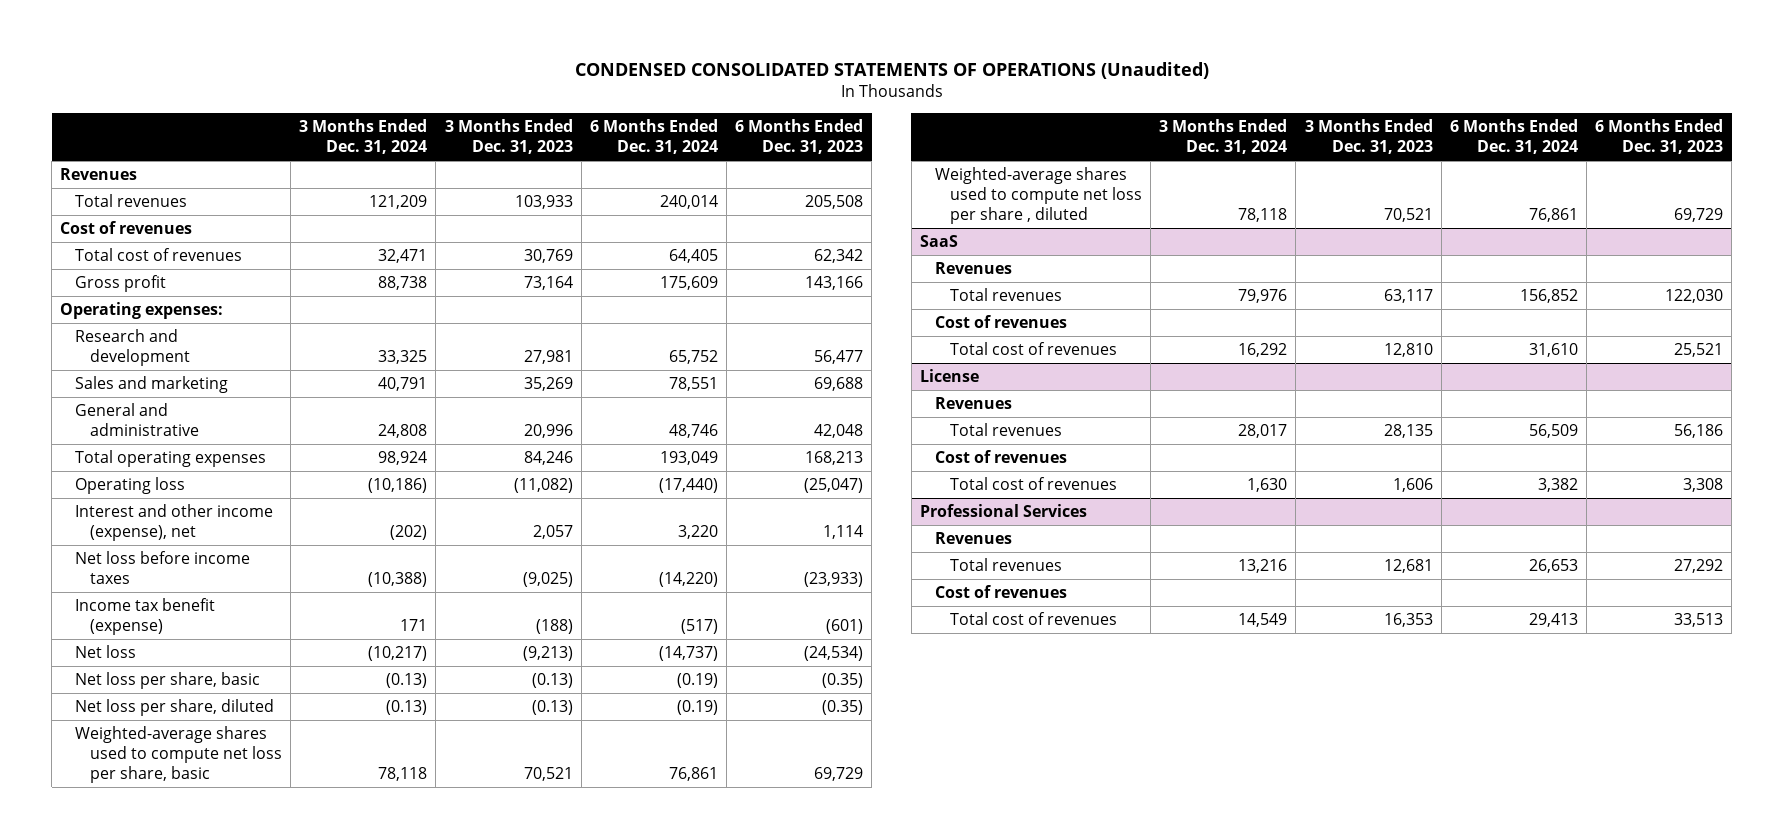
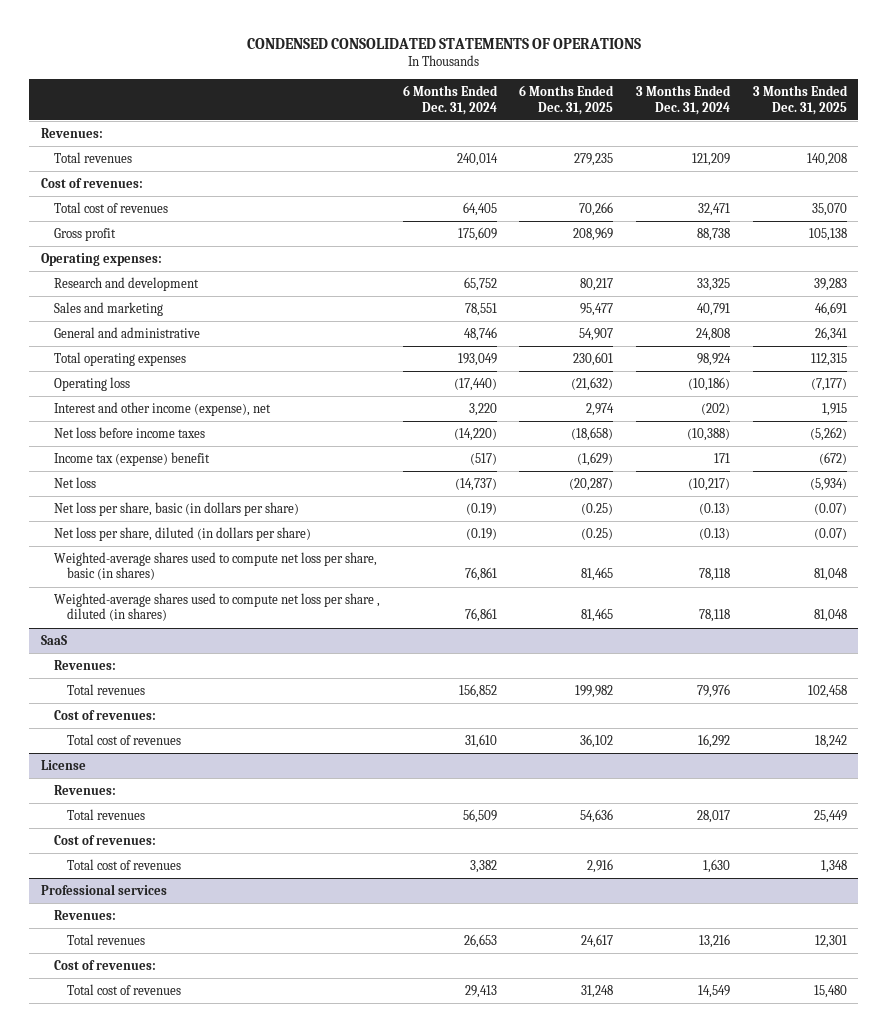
[574,62,1209,80] CONDENSED CONSOLIDATED STATEMENTS OF OPERATIONS (Unaudited) -> [246,38,641,50] CONDENSED CONSOLIDATED STATEMENTS OF OPERATIONS
[444,119,573,155] 3 Months Ended Dec. 31, 2023 -> none
[735,119,864,155] 6 Months Ended Dec. 31, 2023 -> none
none -> [519,84,615,115] 6 Months Ended Dec. 31, 2025
none -> [752,84,848,115] 3 Months Ended Dec. 31, 2025
[60,167,138,180] Revenues -> [40,127,103,138] Revenues:
[60,220,193,234] Cost of revenues -> [40,177,143,188] Cost of revenues:
[75,597,216,636] Income tax benefit (expense) -> [53,451,210,466] Income tax (expense) benefit
[75,671,261,689] Net loss per share, basic -> [53,501,299,516] Net loss per share, basic (in dollars per share)
[75,698,275,716] Net loss per share, diluted -> [53,526,311,541] Net loss per share, diluted (in dollars per share)
[75,725,282,784] Weighted-average shares used to compute net loss per share, basic -> [53,551,377,581] Weighted-average shares used to compute net loss per share, basic (in shares)
[934,166,1142,225] Weighted-average shares used to compute net loss per share , diluted -> [53,592,380,622] Weighted-average shares used to compute net loss per share , diluted (in shares)
[934,261,1012,274] Revenues -> [53,659,116,670] Revenues:
[934,314,1067,328] Cost of revenues -> [53,709,156,720] Cost of revenues:
[934,396,1012,409] Revenues -> [53,784,116,795] Revenues:
[934,449,1067,463] Cost of revenues -> [53,834,156,845] Cost of revenues:
[920,503,1088,517] Professional Services -> [40,883,167,895] Professional services
[934,531,1012,544] Revenues -> [53,909,116,920] Revenues:
[934,584,1067,598] Cost of revenues -> [53,959,156,970] Cost of revenues:

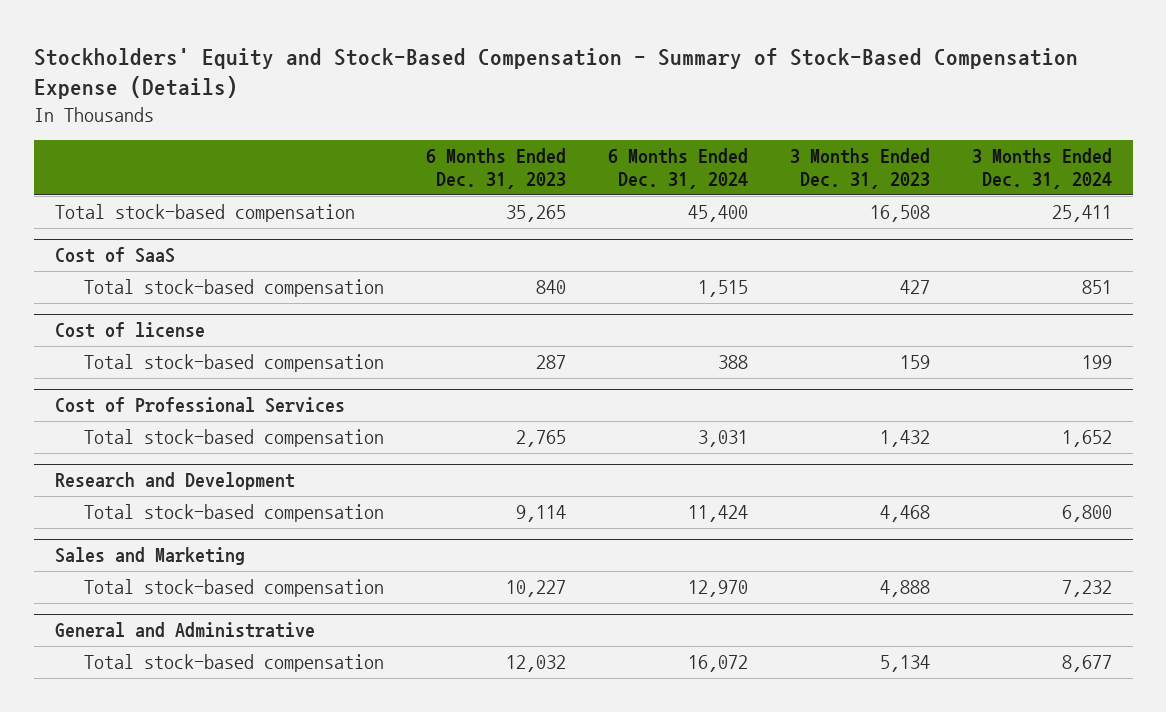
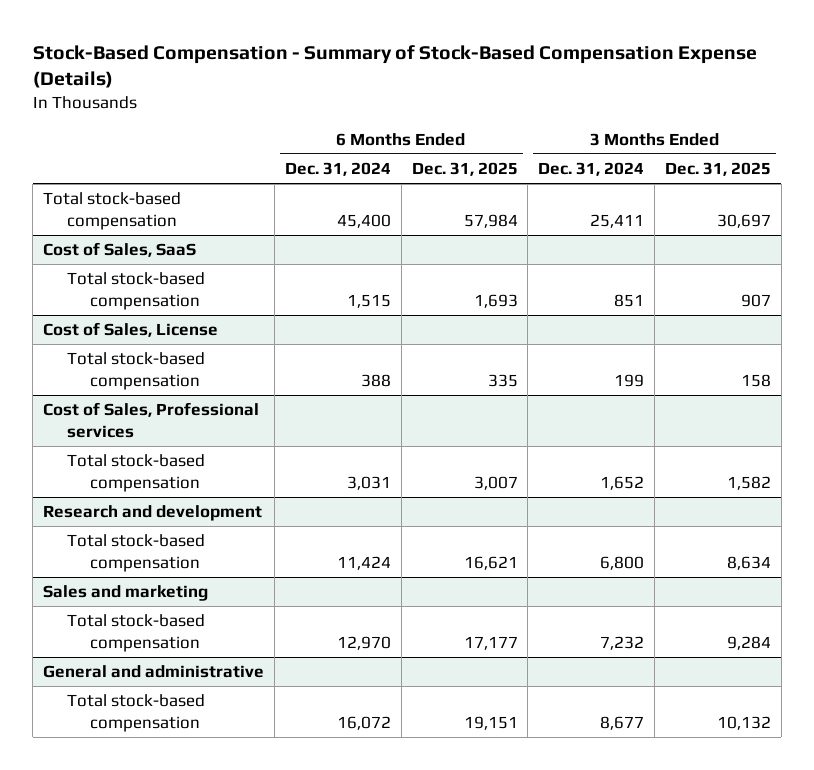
[33,48,1078,100] Stockholders' Equity and Stock-Based Compensation - Summary of Stock-Based Compensation Expense (Details) -> [32,45,757,89] Stock-Based Compensation - Summary of Stock-Based Compensation Expense (Details)
[426,148,567,190] 6 Months Ended Dec. 31, 2023 -> none
[789,148,930,190] 3 Months Ended Dec. 31, 2023 -> none
none -> [411,161,518,176] Dec. 31, 2025
none -> [665,161,772,176] Dec. 31, 2025
[54,247,175,264] Cost of SaaS -> [43,242,197,258] Cost of Sales, SaaS
[54,322,205,339] Cost of license -> [43,322,219,338] Cost of Sales, License
[54,397,345,414] Cost of Professional Services -> [43,402,260,438] Cost of Sales, Professional services
[54,472,295,491] Research and Development -> [43,505,263,522] Research and development
[54,547,245,566] Sales and Marketing -> [43,585,209,602] Sales and marketing
[54,622,315,639] General and Administrative -> [43,665,265,679] General and administrative

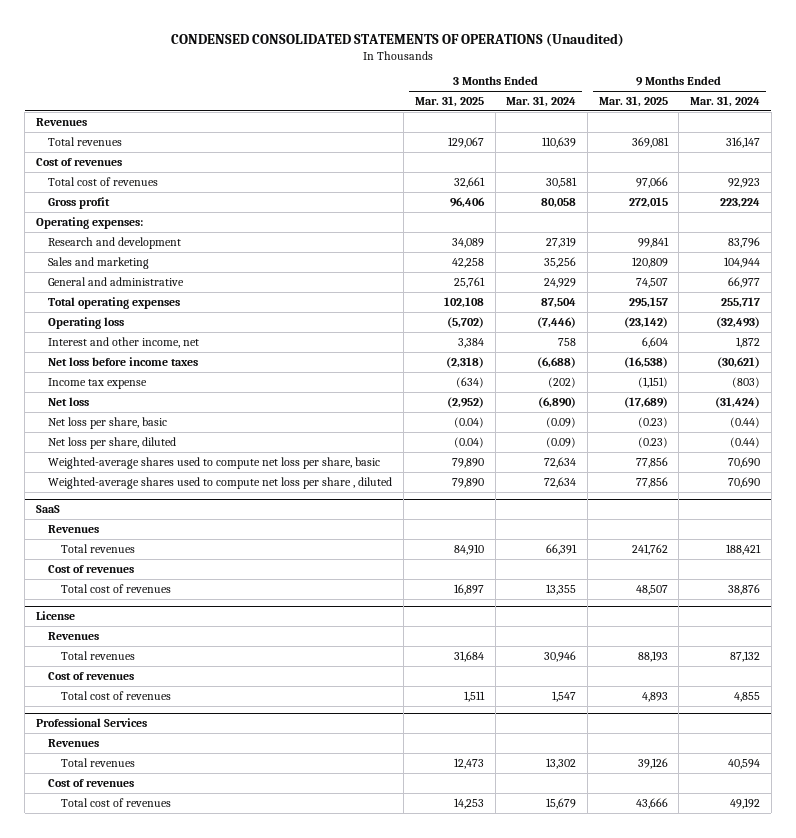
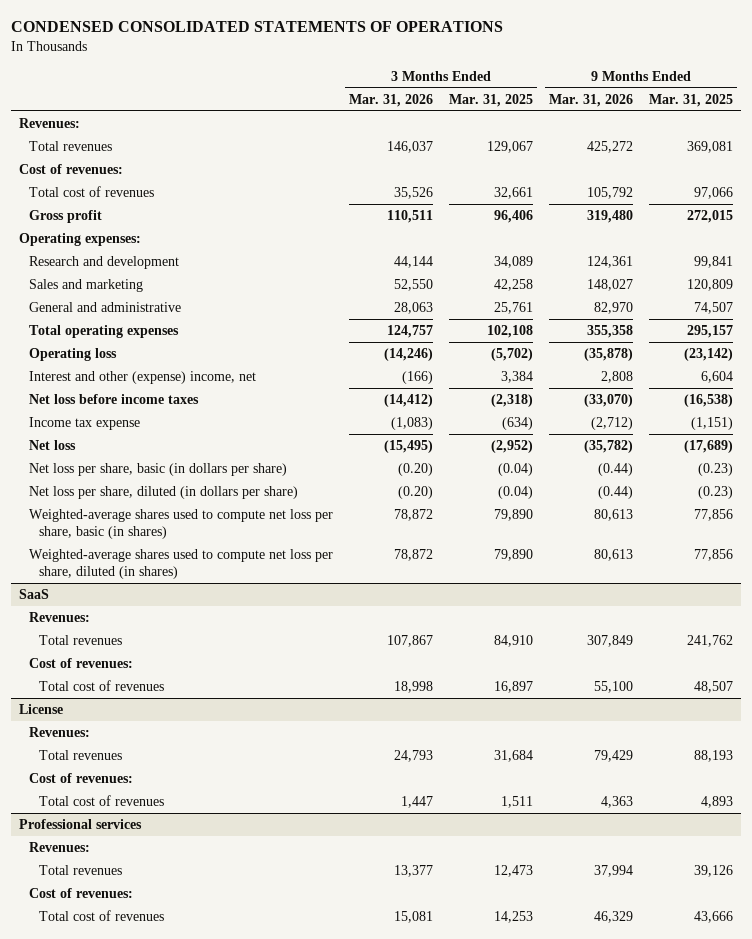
[171,32,625,47] CONDENSED CONSOLIDATED STATEMENTS OF OPERATIONS (Unaudited) -> [11,21,504,33] CONDENSED CONSOLIDATED STATEMENTS OF OPERATIONS
[506,95,577,107] Mar. 31, 2024 -> none
[690,95,761,107] Mar. 31, 2024 -> none
none -> [348,93,433,107] Mar. 31, 2026
none -> [548,93,633,107] Mar. 31, 2026
[36,117,88,126] Revenues -> [19,118,81,129] Revenues:
[36,157,123,166] Cost of revenues -> [19,164,124,175] Cost of revenues:
[48,336,200,348] Interest and other income, net -> [29,371,257,385] Interest and other (expense) income, net
[48,416,168,429] Net loss per share, basic -> [29,463,288,477] Net loss per share, basic (in dollars per share)
[48,436,177,449] Net loss per share, diluted -> [29,486,299,500] Net loss per share, diluted (in dollars per share)
[48,456,381,469] Weighted-average shares used to compute net loss per share, basic -> [29,509,334,539] Weighted-average shares used to compute net loss per share, basic (in shares)
[48,476,393,489] Weighted-average shares used to compute net loss per share , diluted -> [29,549,334,579] Weighted-average shares used to compute net loss per share, diluted (in shares)
[48,524,100,533] Revenues -> [29,612,91,623] Revenues:
[48,564,135,573] Cost of revenues -> [29,658,134,669] Cost of revenues:
[48,631,100,640] Revenues -> [29,727,91,738] Revenues:
[48,671,135,680] Cost of revenues -> [29,773,134,784] Cost of revenues:
[36,717,148,727] Professional Services -> [19,819,143,830] Professional services
[48,738,100,747] Revenues -> [29,842,91,853] Revenues:
[48,778,135,787] Cost of revenues -> [29,888,134,899] Cost of revenues:

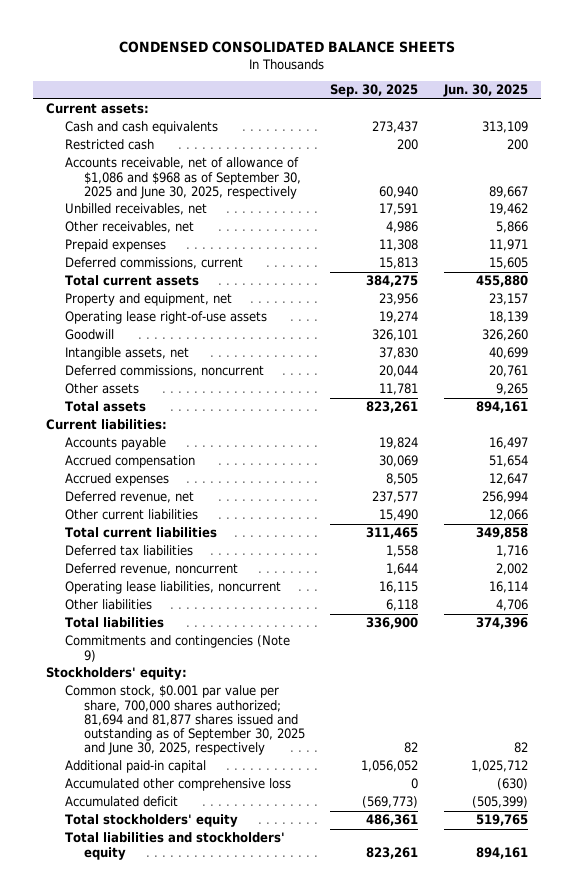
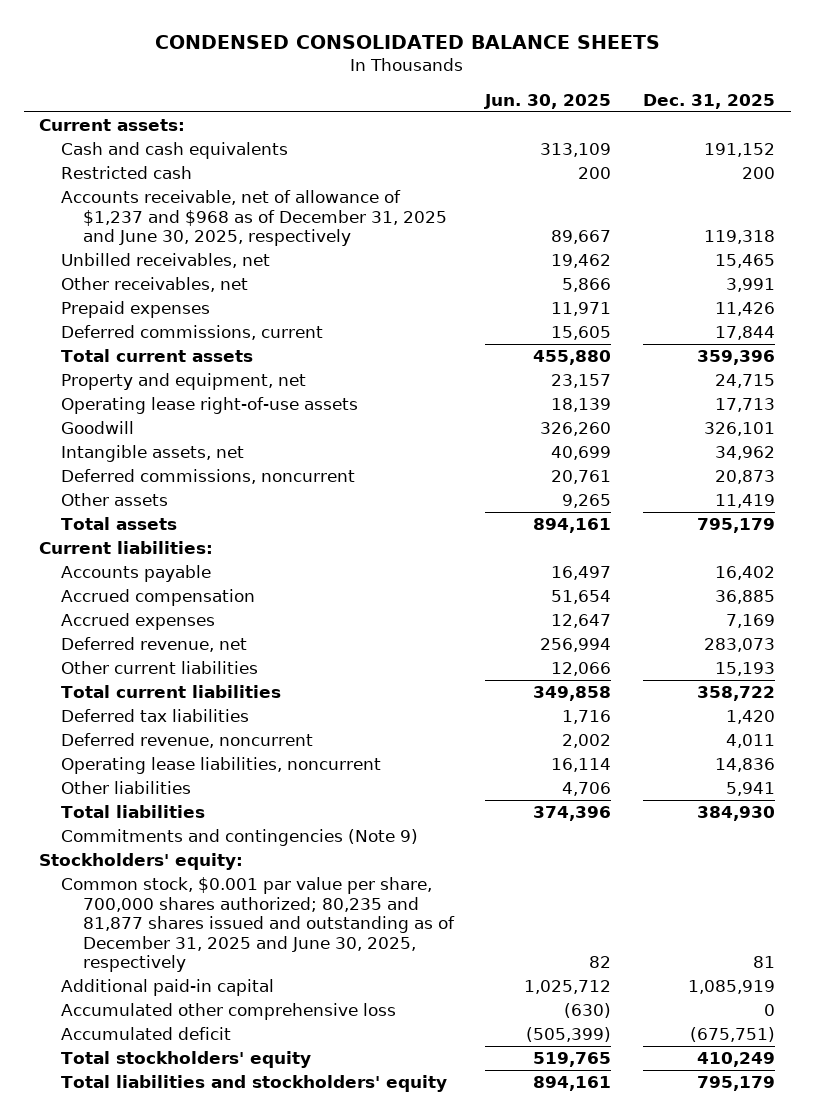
[330,84,419,98] Sep. 30, 2025 -> none
none -> [643,93,776,109] Dec. 31, 2025
[64,157,301,199] Accounts receivable, net of allowance of $1,086 and $968 as of September 30, 2025 and June 30, 2025, respectively -> [61,190,447,247] Accounts receivable, net of allowance of $1,237 and $968 as of December 31, 2025 and June 30, 2025, respectively
[64,685,305,756] Common stock, $0.001 par value per share, 700,000 shares authorized; 81,694 and 81,877 shares issued and outstanding as of September 30, 2025 and June 30, 2025, respectively -> [61,877,455,973] Common stock, $0.001 par value per share, 700,000 shares authorized; 80,235 and 81,877 shares issued and outstanding as of December 31, 2025 and June 30, 2025, respectively

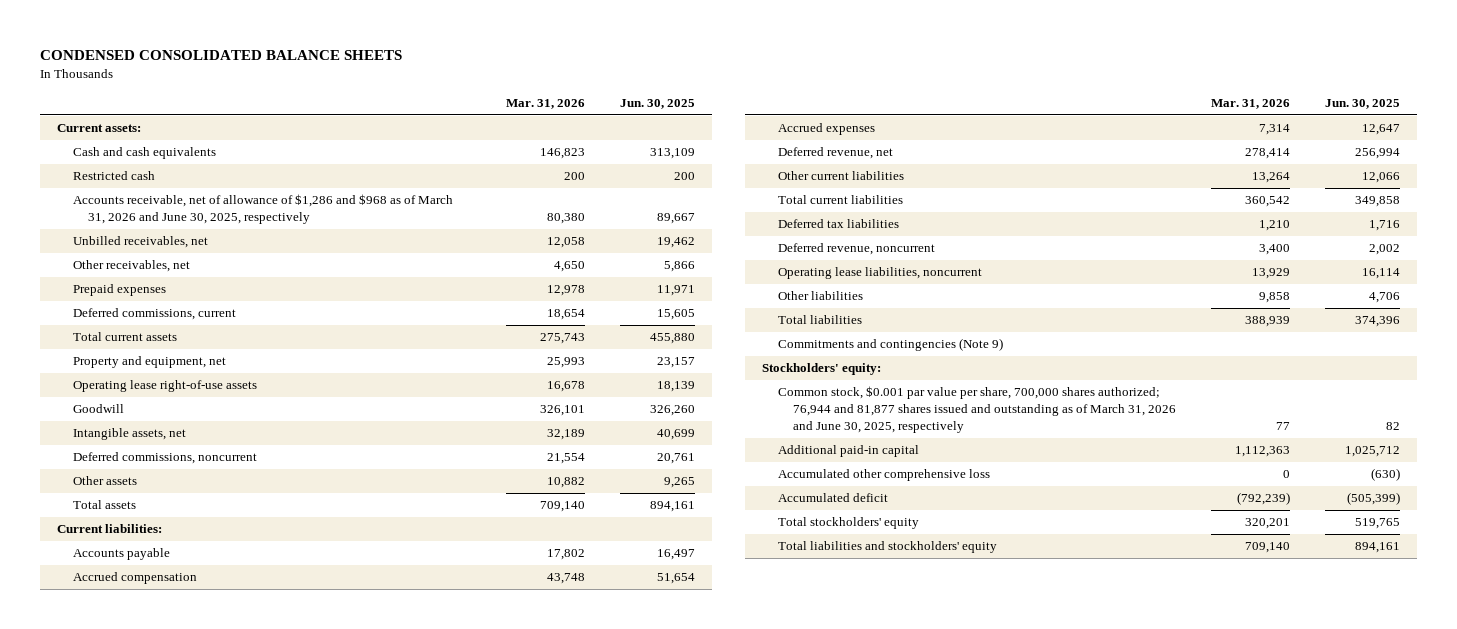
[643,93,776,109] Dec. 31, 2025 -> none
none -> [505,99,585,110] Mar. 31, 2026
[61,190,447,247] Accounts receivable, net of allowance of $1,237 and $968 as of December 31, 2025 and June 30, 2025, respectively -> [72,194,453,225] Accounts receivable, net of allowance of $1,286 and $968 as of March 31, 2026 and June 30, 2025, respectively
[61,877,455,973] Common stock, $0.001 par value per share, 700,000 shares authorized; 80,235 and 81,877 shares issued and outstanding as of December 31, 2025 and June 30, 2025, respectively -> [777,386,1177,433] Common stock, $0.001 par value per share, 700,000 shares authorized; 76,944 and 81,877 shares issued and outstanding as of March 31, 2026 and June 30, 2025, respectively

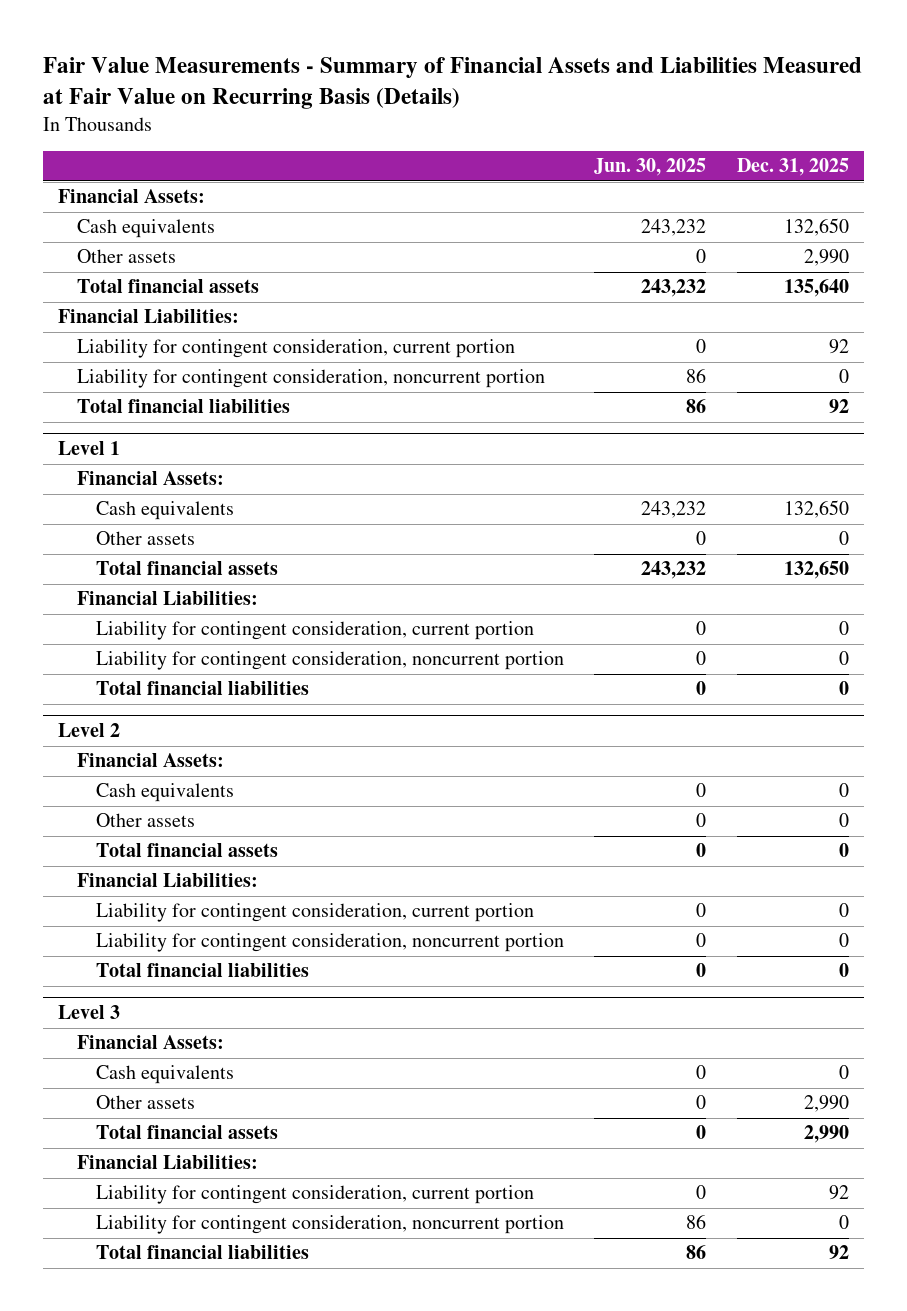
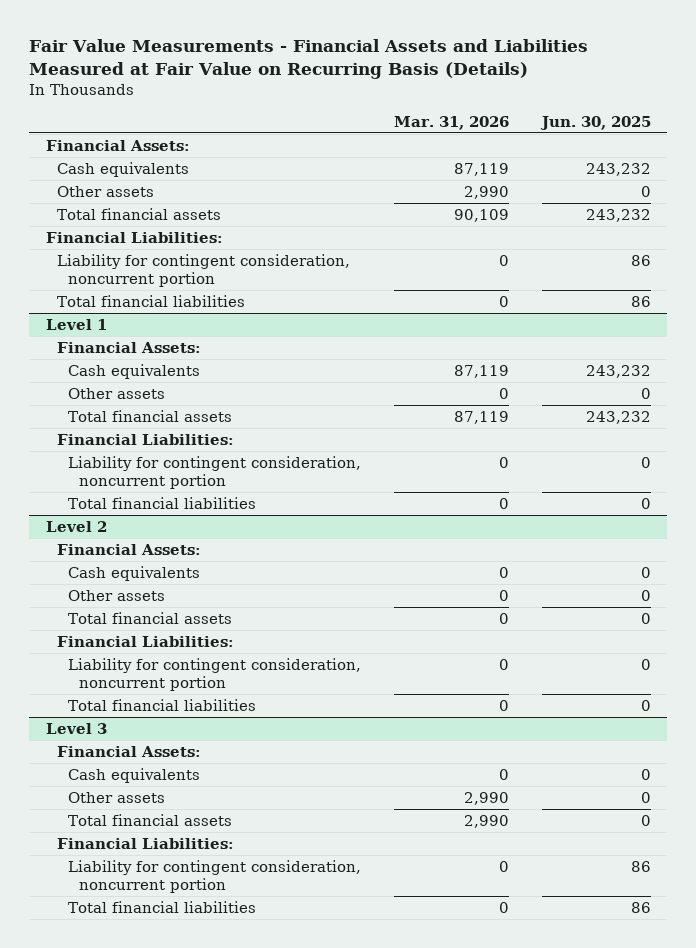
[42,57,862,110] Fair Value Measurements - Summary of Financial Assets and Liabilities Measured at Fair Value on Recurring Basis (Details) -> [29,39,589,80] Fair Value Measurements - Financial Assets and Liabilities Measured at Fair Value on Recurring Basis (Details)
[736,158,849,177] Dec. 31, 2025 -> none
none -> [393,115,509,130] Mar. 31, 2026
[76,339,515,359] Liability for contingent consideration, current portion -> none
[95,621,534,641] Liability for contingent consideration, current portion -> none
[95,903,534,923] Liability for contingent consideration, current portion -> none
[95,1185,534,1205] Liability for contingent consideration, current portion -> none

